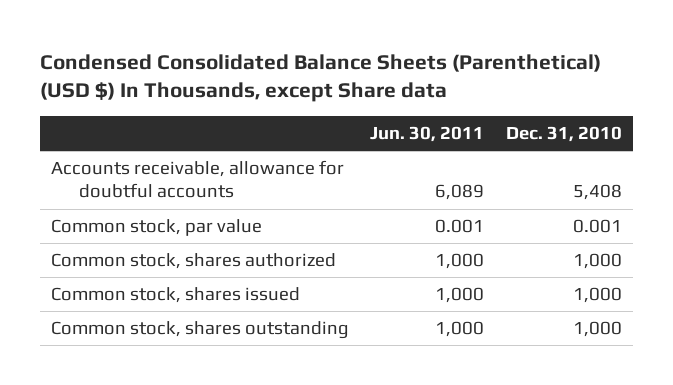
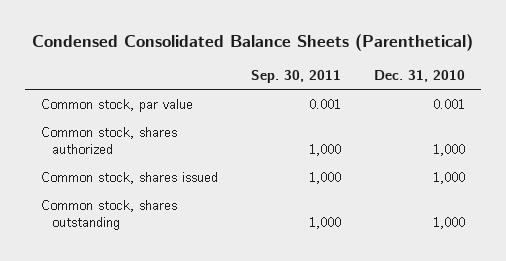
[40,53,602,103] Condensed Consolidated Balance Sheets (Parenthetical) (USD $) In Thousands, except Share data -> [32,34,474,52] Condensed Consolidated Balance Sheets (Parenthetical)
[370,125,485,142] Jun. 30, 2011 -> none
none -> [251,70,342,84] Sep. 30, 2011
[50,160,344,199] Accounts receivable, allowance for doubtful accounts -> none

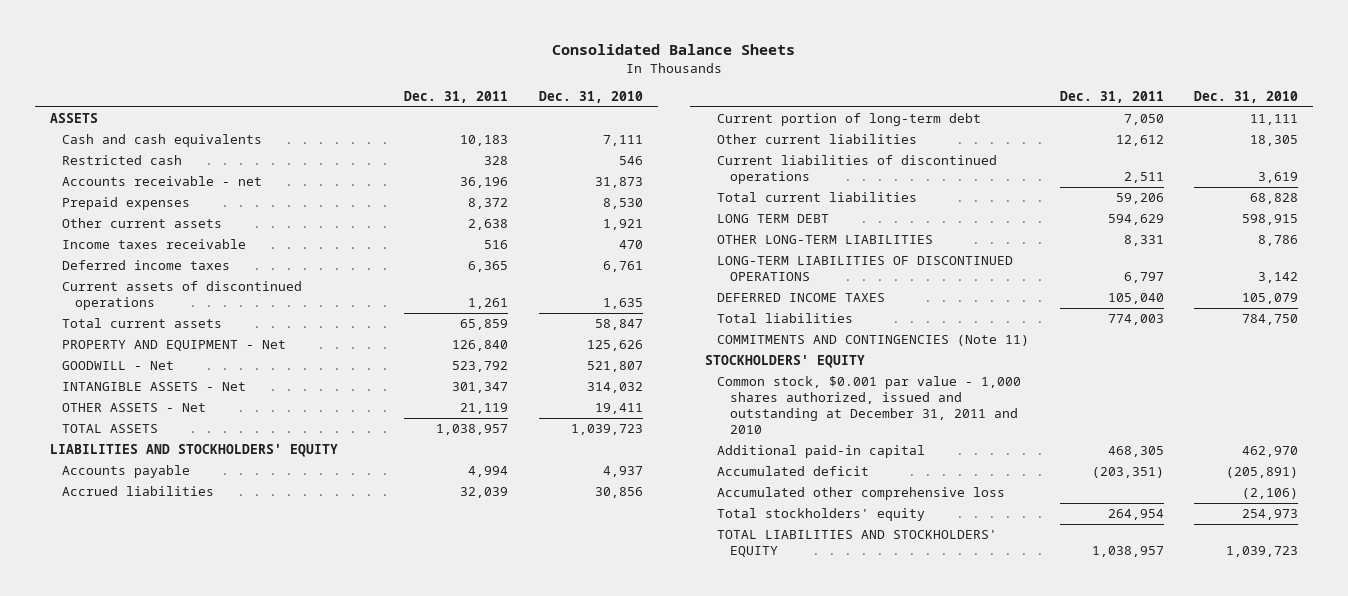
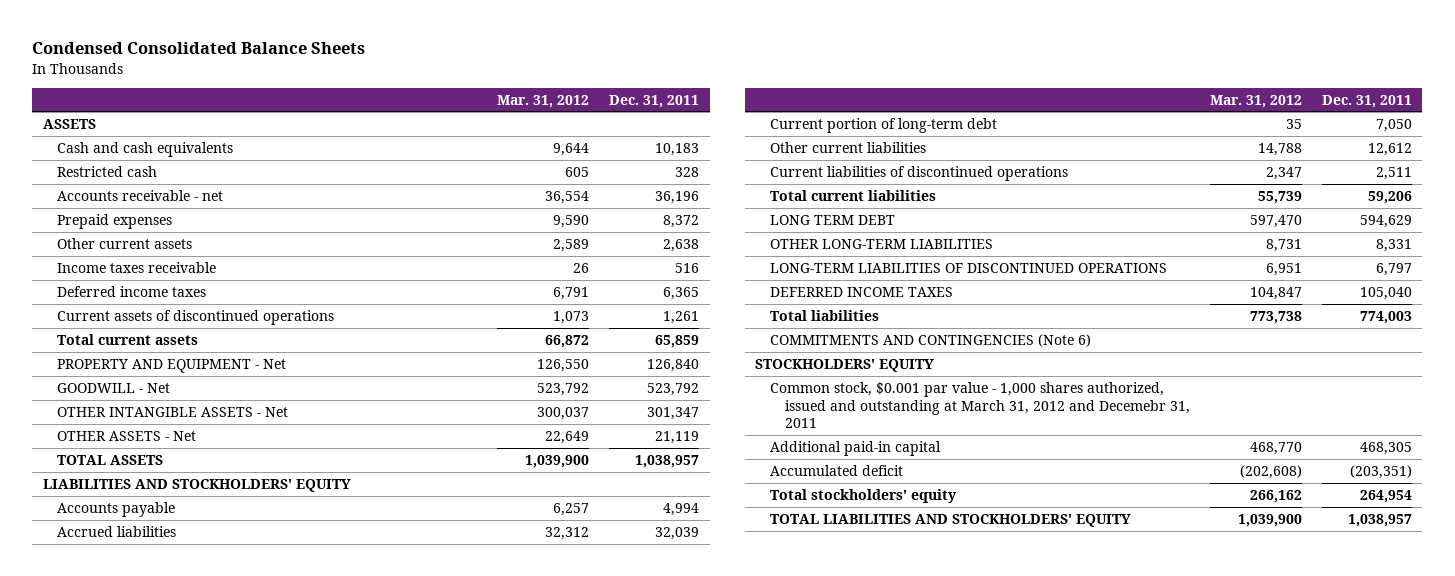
[551,44,795,56] Consolidated Balance Sheets -> [32,42,366,55] Condensed Consolidated Balance Sheets
[538,90,643,103] Dec. 31, 2010 -> none
none -> [497,94,590,108] Mar. 31, 2012
[62,382,247,392] INTANGIBLE ASSETS - Net -> [57,406,289,417] OTHER INTANGIBLE ASSETS - Net
[717,335,1030,347] COMMITMENTS AND CONTINGENCIES (Note 11) -> [769,333,1091,347] COMMITMENTS AND CONTINGENCIES (Note 6)
[717,376,1022,435] Common stock, $0.001 par value - 1,000 shares authorized, issued and outstanding at December 31, 2011 and 2010 -> [769,381,1190,429] Common stock, $0.001 par value - 1,000 shares authorized, issued and outstanding at March 31, 2012 and Decemebr 31, 2011
[717,487,1006,501] Accumulated other comprehensive loss -> none

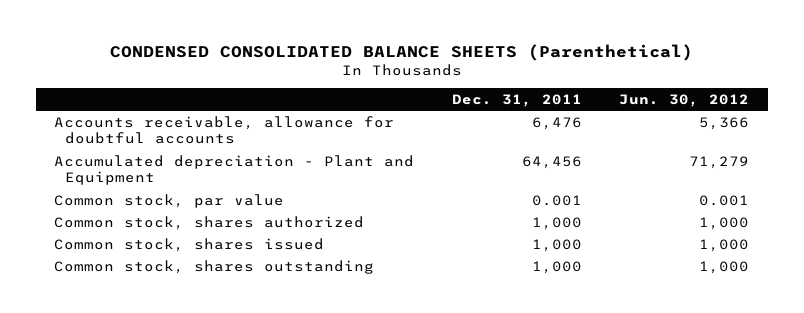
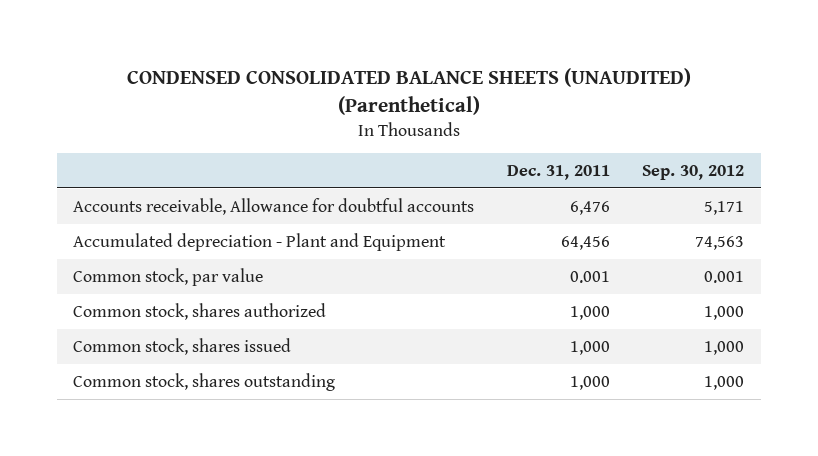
[109,43,693,61] CONDENSED CONSOLIDATED BALANCE SHEETS (Parenthetical) -> [126,68,691,115] CONDENSED CONSOLIDATED BALANCE SHEETS (UNAUDITED) (Parenthetical)
[619,93,750,107] Jun. 30, 2012 -> none
none -> [642,164,745,180] Sep. 30, 2012
[54,115,395,145] Accounts receivable, allowance for doubtful accounts -> [73,197,475,215] Accounts receivable, Allowance for doubtful accounts

